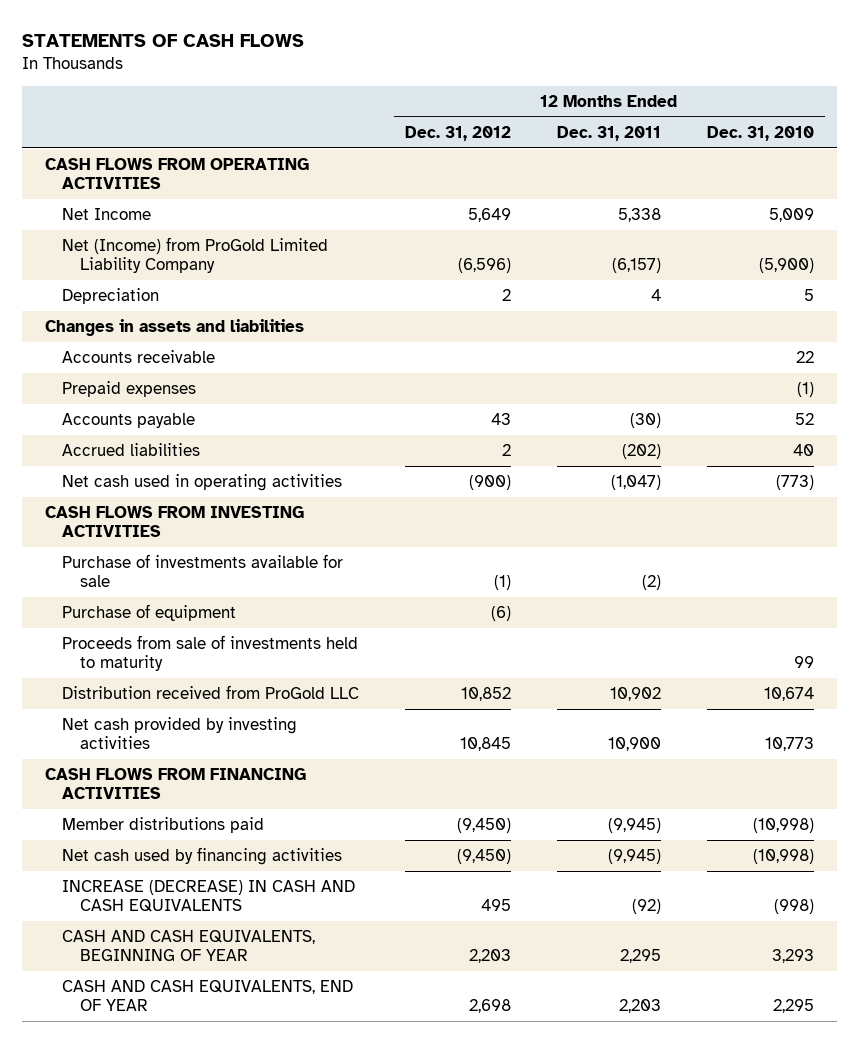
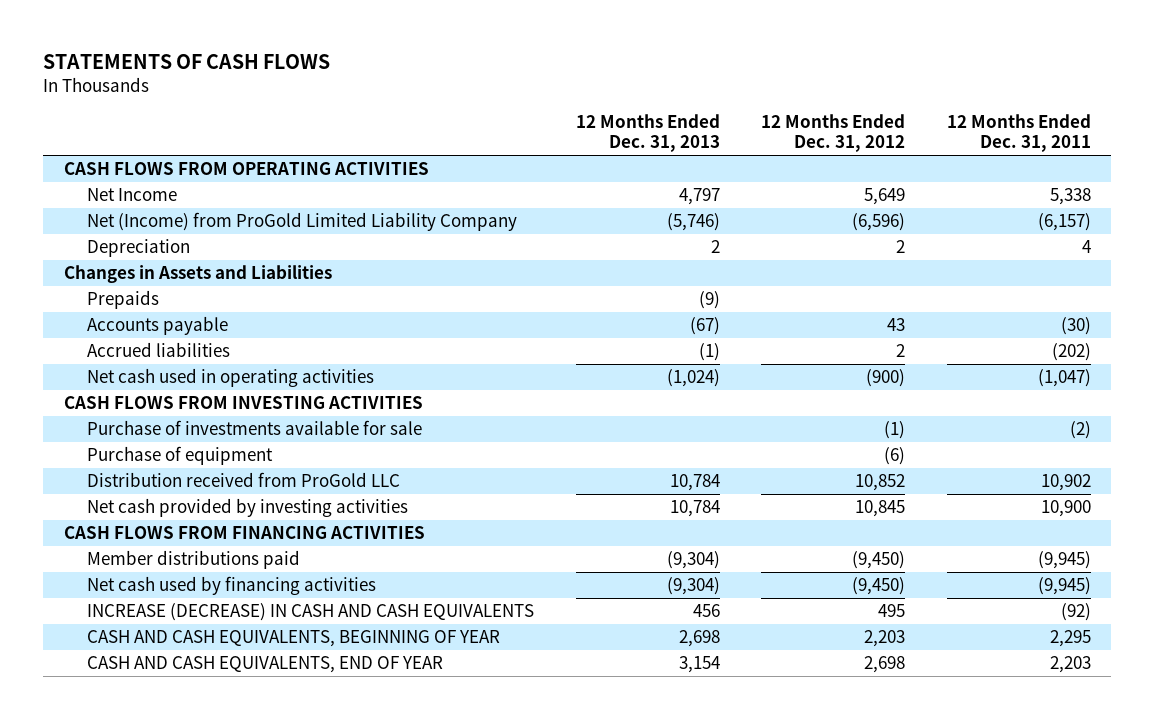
[706,125,814,141] Dec. 31, 2010 -> none
none -> [575,114,720,153] 12 Months Ended Dec. 31, 2013
[62,350,216,364] Accounts receivable -> none
[44,319,304,337] Changes in assets and liabilities -> [63,264,332,283] Changes in Assets and Liabilities
[62,381,197,398] Prepaid expenses -> [87,289,160,309] Prepaids
[62,635,359,672] Proceeds from sale of investments held to maturity -> none

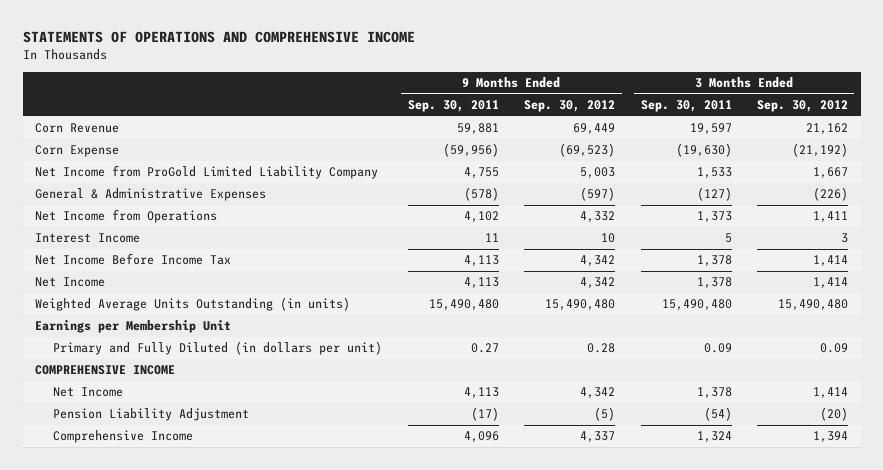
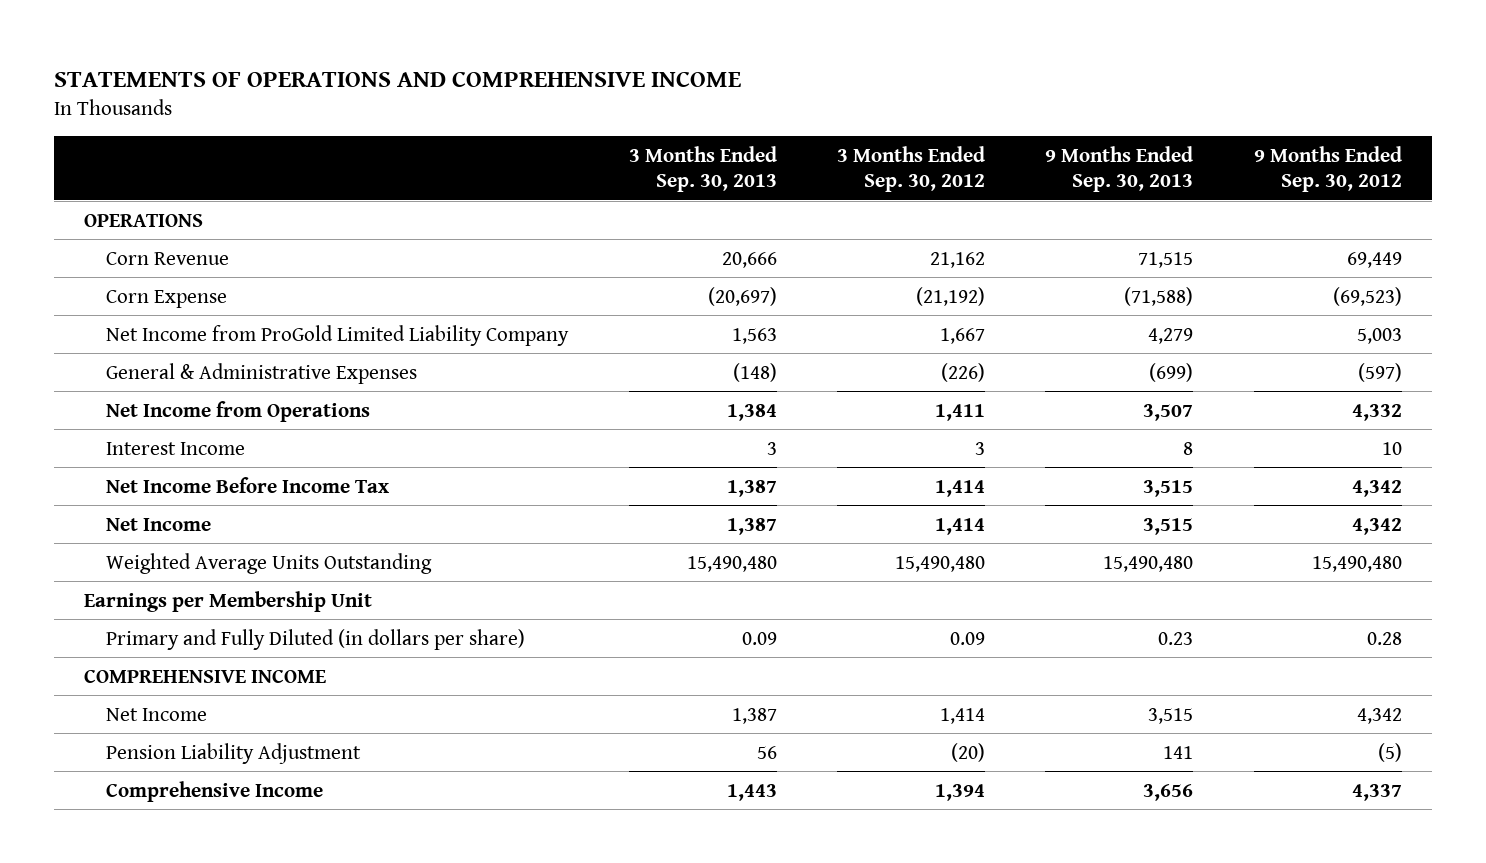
[407,100,499,113] Sep. 30, 2011 -> none
[640,100,732,113] Sep. 30, 2011 -> none
none -> [628,145,777,193] 3 Months Ended Sep. 30, 2013
none -> [1045,145,1194,193] 9 Months Ended Sep. 30, 2013
none -> [83,213,203,227] OPERATIONS
[35,297,351,312] Weighted Average Units Outstanding (in units) -> [106,552,433,574] Weighted Average Units Outstanding
[53,341,383,356] Primary and Fully Diluted (in dollars per unit) -> [106,628,526,650] Primary and Fully Diluted (in dollars per share)

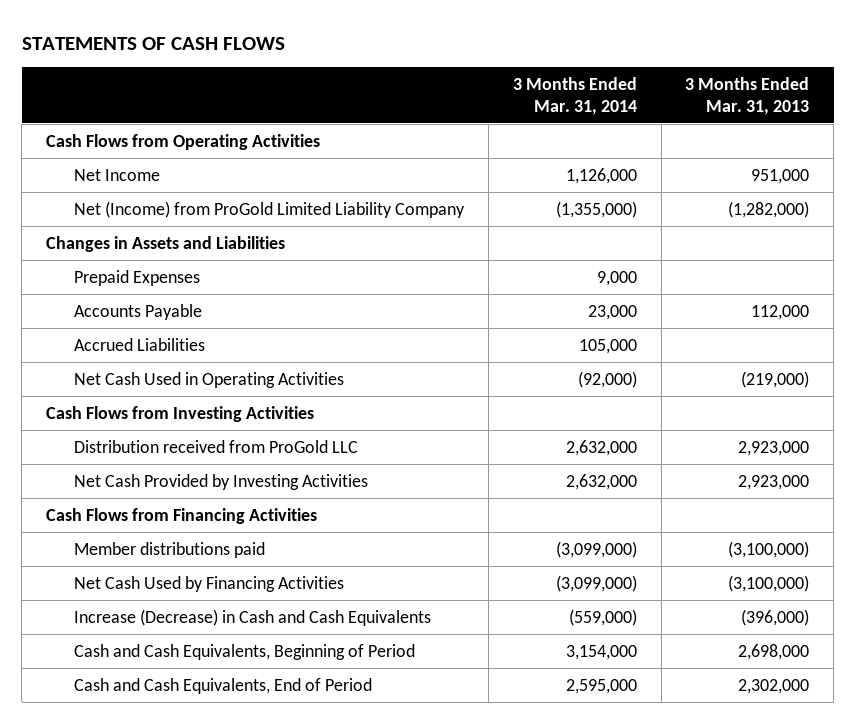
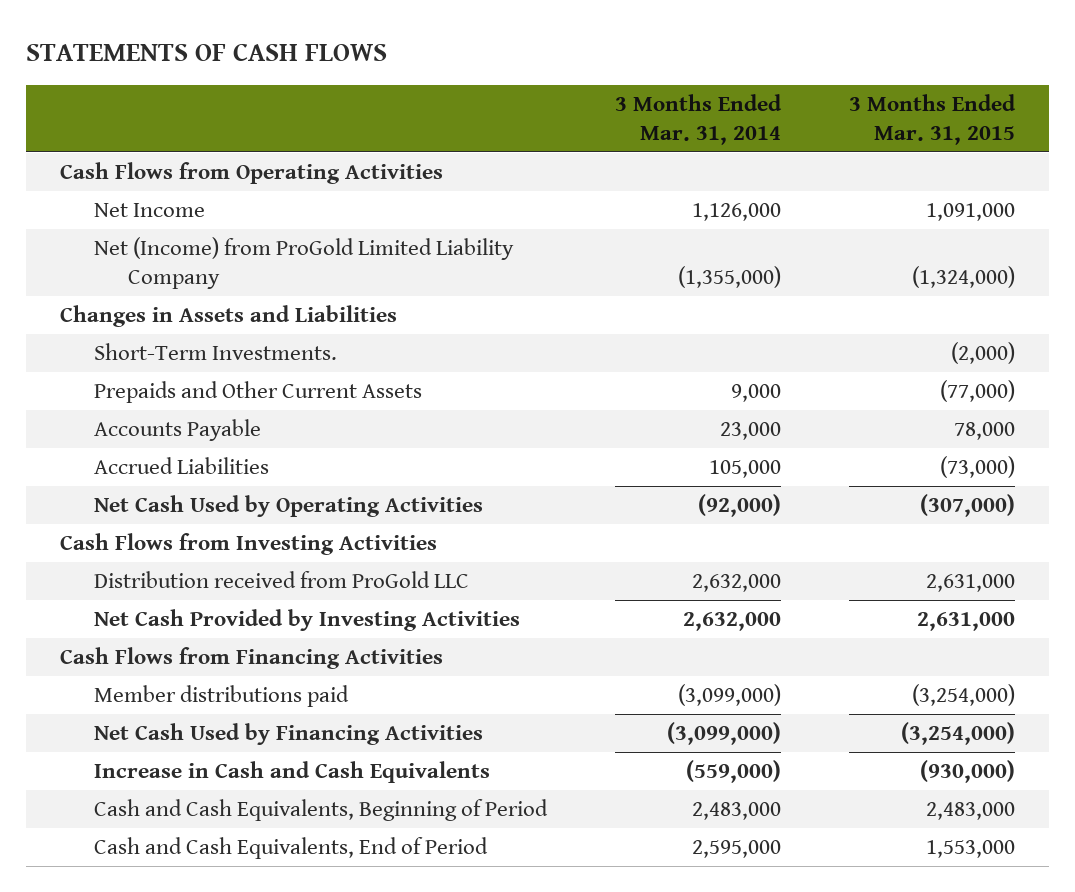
[685,77,810,115] 3 Months Ended Mar. 31, 2013 -> none
none -> [849,93,1017,145] 3 Months Ended Mar. 31, 2015
[73,269,200,286] Prepaid Expenses -> none
none -> [93,343,337,361] Short-Term Investments.
none -> [93,381,422,404] Prepaids and Other Current Assets
[73,371,344,388] Net Cash Used in Operating Activities -> [93,495,483,518] Net Cash Used by Operating Activities
[73,608,431,626] Increase (Decrease) in Cash and Cash Equivalents -> [93,761,490,784] Increase in Cash and Cash Equivalents
[565,644,637,660] 3,154,000 -> [691,802,781,821] 2,483,000

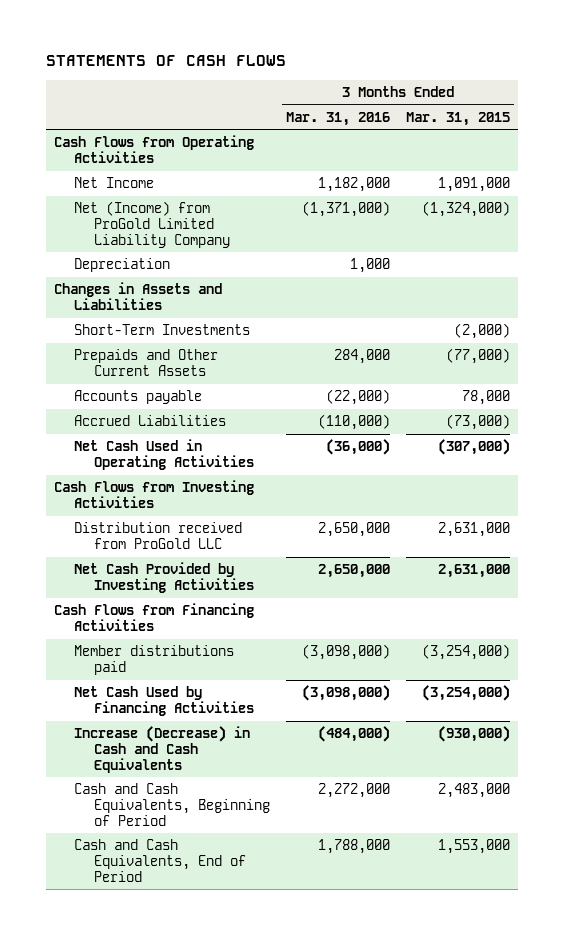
[614,93,782,145] 3 Months Ended Mar. 31, 2014 -> none
none -> [286,111,391,126] Mar. 31, 2016
none -> [74,258,171,273] Depreciation
[93,343,337,361] Short-Term Investments. -> [74,324,251,336] Short-Term Investments
[93,419,261,442] Accounts Payable -> [74,390,203,405] Accounts payable
[93,495,483,518] Net Cash Used by Operating Activities -> [74,439,255,470] Net Cash Used in Operating Activities
[93,761,490,784] Increase in Cash and Cash Equivalents -> [74,726,251,773] Increase (Decrease) in Cash and Cash Equivalents

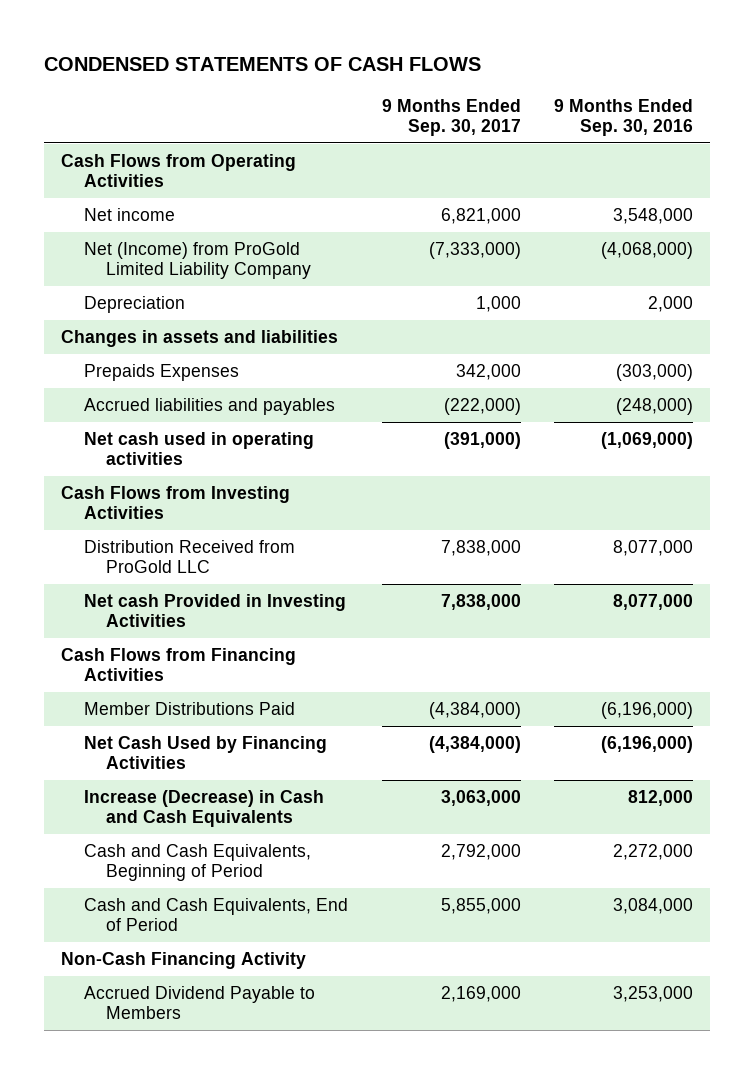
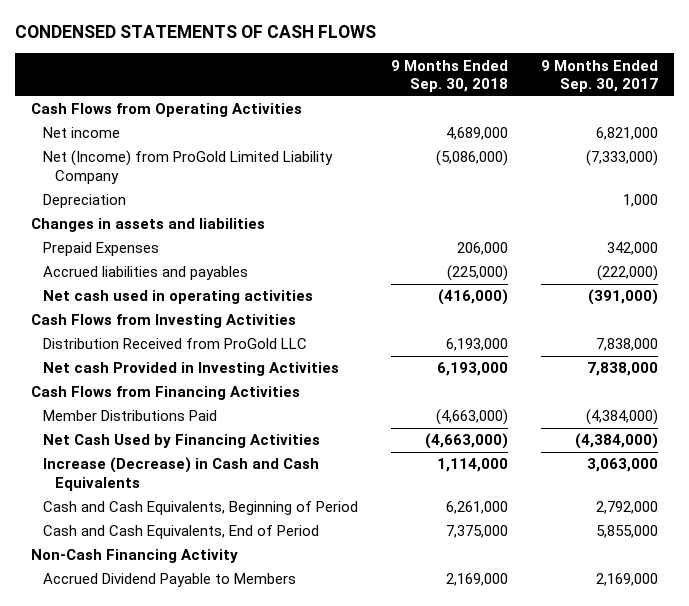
[554,98,694,137] 9 Months Ended Sep. 30, 2016 -> none
none -> [390,59,508,92] 9 Months Ended Sep. 30, 2018
[83,363,239,381] Prepaids Expenses -> [42,242,159,257] Prepaid Expenses

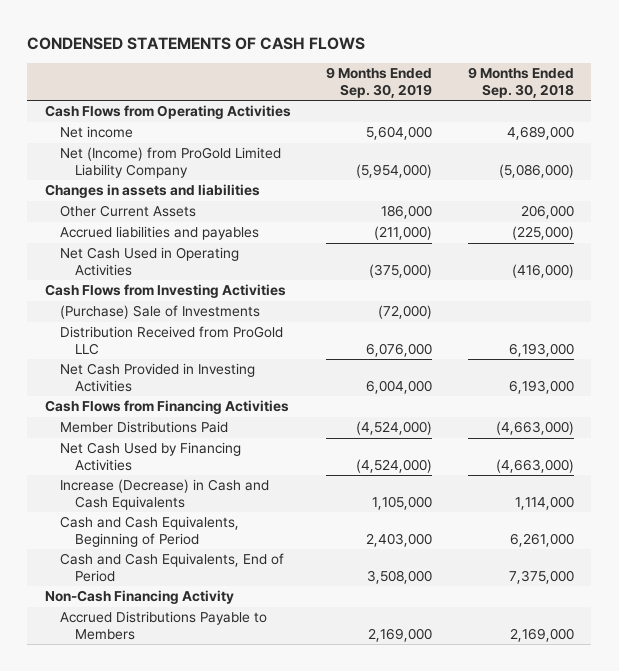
[540,59,658,92] 9 Months Ended Sep. 30, 2017 -> none
none -> [326,66,433,98] 9 Months Ended Sep. 30, 2019
[42,194,126,209] Depreciation -> none
[42,242,159,257] Prepaid Expenses -> none
none -> [60,205,197,218] Other Current Assets
[42,290,313,305] Net cash used in operating activities -> [60,247,240,277] Net Cash Used in Operating Activities
none -> [60,305,261,320] (Purchase) Sale of Investments
[42,362,339,377] Net cash Provided in Investing Activities -> [60,363,256,393] Net Cash Provided in Investing Activities
[42,573,296,588] Accrued Dividend Payable to Members -> [60,611,268,641] Accrued Distributions Payable to Members

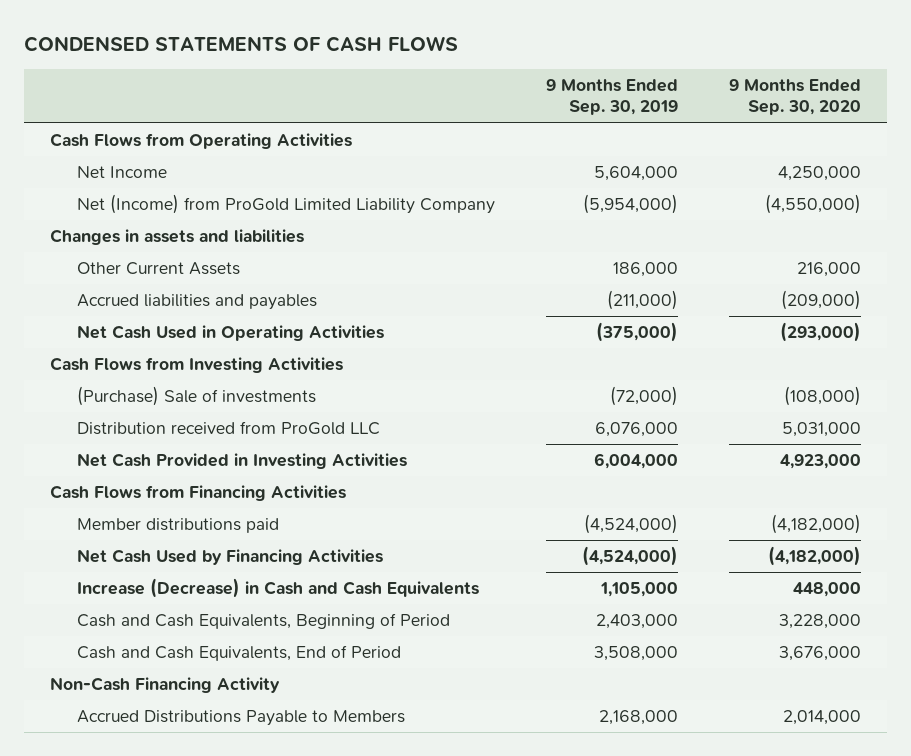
[467,66,574,98] 9 Months Ended Sep. 30, 2018 -> none
none -> [729,79,862,116] 9 Months Ended Sep. 30, 2020
[60,126,134,139] Net income -> [76,166,167,179] Net Income
[60,305,261,320] (Purchase) Sale of Investments -> [76,386,316,407] (Purchase) Sale of investments
[60,326,284,356] Distribution Received from ProGold LLC -> [76,421,380,436] Distribution received from ProGold LLC
[60,421,229,434] Member Distributions Paid -> [76,518,279,534] Member distributions paid
[368,628,433,643] 2,169,000 -> [598,710,678,726] 2,168,000

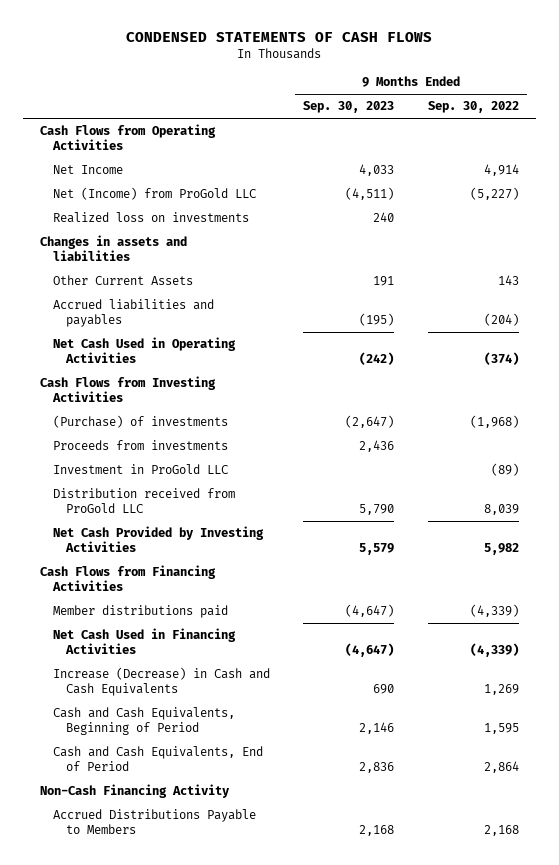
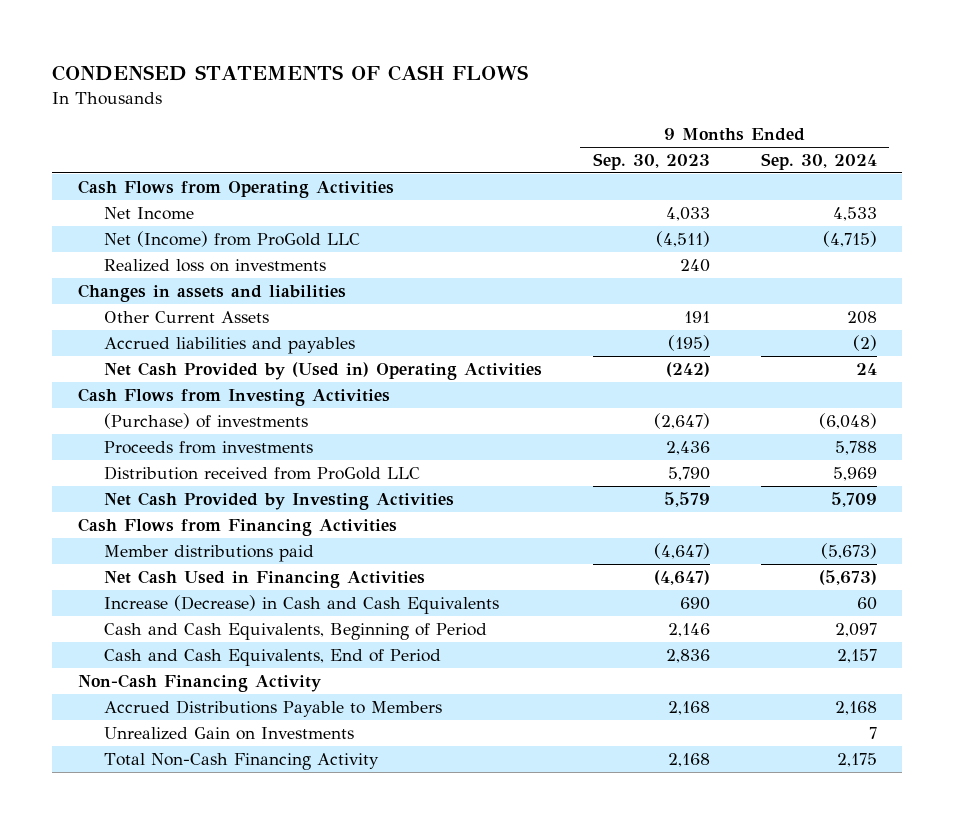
[427,101,519,114] Sep. 30, 2022 -> none
none -> [760,153,877,171] Sep. 30, 2024
[52,337,236,364] Net Cash Used in Operating Activities -> [103,361,542,380] Net Cash Provided by (Used in) Operating Activities
[52,464,228,475] Investment in ProGold LLC -> none
none -> [103,726,354,740] Unrealized Gain on Investments
none -> [103,752,379,770] Total Non-Cash Financing Activity

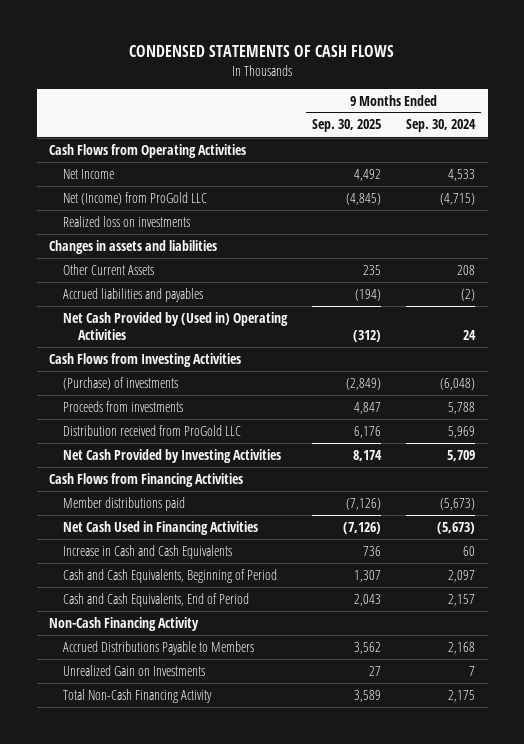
[592,153,710,171] Sep. 30, 2023 -> none
none -> [312,119,382,133] Sep. 30, 2025
[103,594,499,614] Increase (Decrease) in Cash and Cash Equivalents -> [63,544,233,559] Increase in Cash and Cash Equivalents

